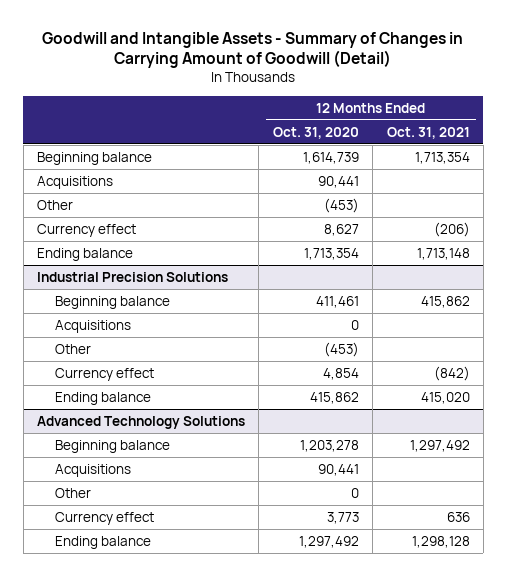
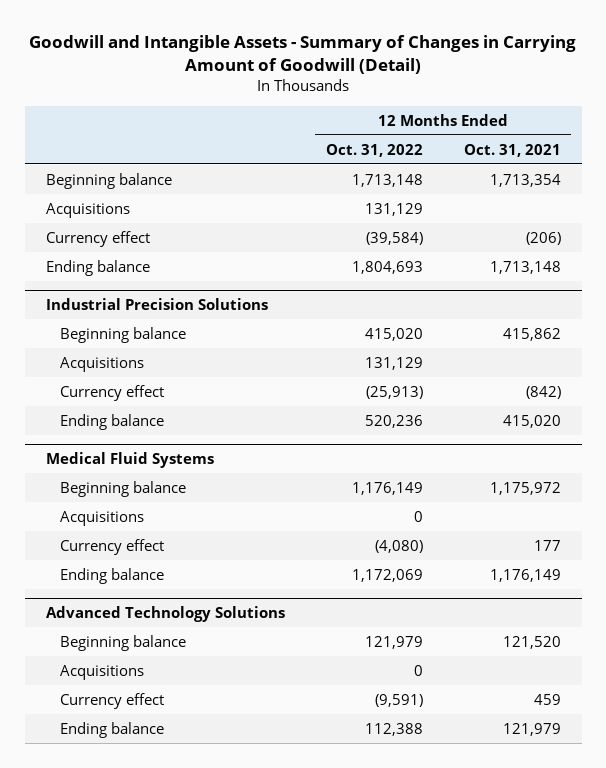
[272,126,359,139] Oct. 31, 2020 -> none
none -> [325,143,423,157] Oct. 31, 2022
[37,199,74,210] Other -> none
[54,343,91,354] Other -> none
none -> [45,451,214,468] Medical Fluid Systems
none -> [60,480,187,497] Beginning balance
none -> [60,510,145,526] Acquisitions
none -> [60,538,165,555] Currency effect
none -> [60,567,165,584] Ending balance
[409,439,470,452] 1,297,492 -> [502,635,561,649] 121,520
[54,487,91,498] Other -> none
[446,511,470,522] 636 -> [533,693,561,705] 459
[411,535,470,548] 1,298,128 -> [502,722,561,736] 121,979

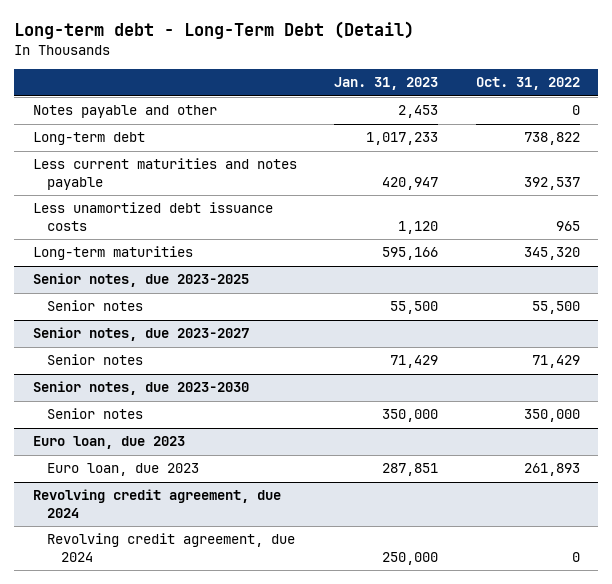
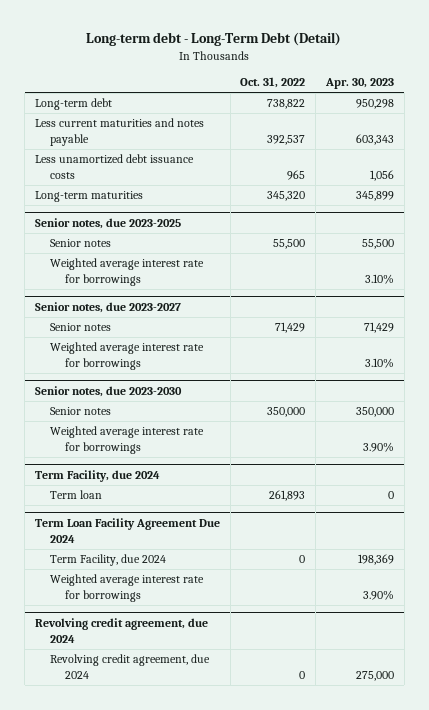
[334,77,439,91] Jan. 31, 2023 -> none
none -> [325,78,395,90] Apr. 30, 2023
[32,105,217,119] Notes payable and other -> none
none -> [50,258,205,286] Weighted average interest rate for borrowings
none -> [50,342,205,370] Weighted average interest rate for borrowings
none -> [50,426,205,454] Weighted average interest rate for borrowings
[32,436,185,450] Euro loan, due 2023 -> [34,470,160,483] Term Facility, due 2024
[46,463,199,477] Euro loan, due 2023 -> [50,490,103,500] Term loan
none -> [34,518,220,543] Term Loan Facility Agreement Due 2024
none -> [50,554,167,567] Term Facility, due 2024
none -> [50,574,205,602] Weighted average interest rate for borrowings

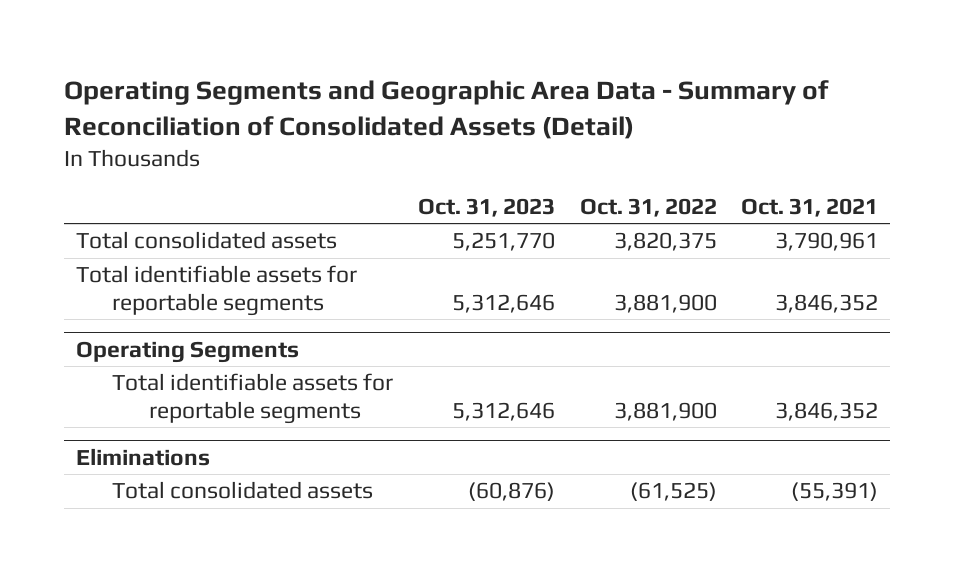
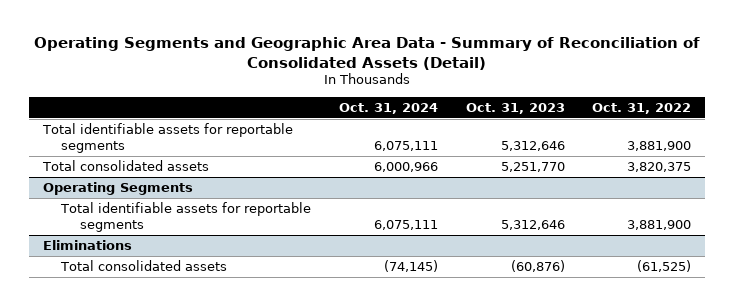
[741,197,879,217] Oct. 31, 2021 -> none
none -> [339,102,439,114] Oct. 31, 2024
[75,231,337,250] Total consolidated assets -> [41,159,209,171] Total consolidated assets

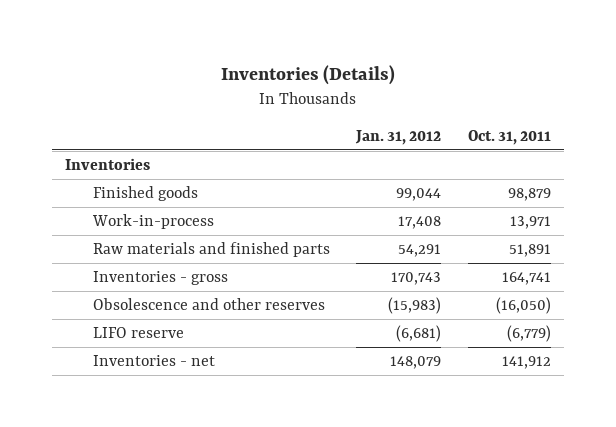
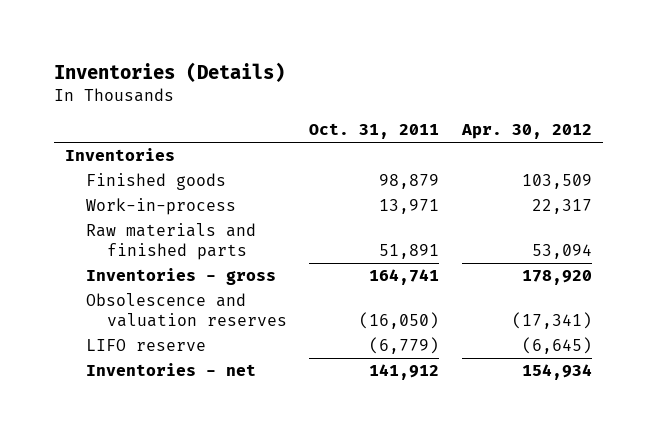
[355,130,442,146] Jan. 31, 2012 -> none
none -> [460,124,592,140] Apr. 30, 2012
[92,297,325,310] Obsolescence and other reserves -> [86,293,288,328] Obsolescence and valuation reserves

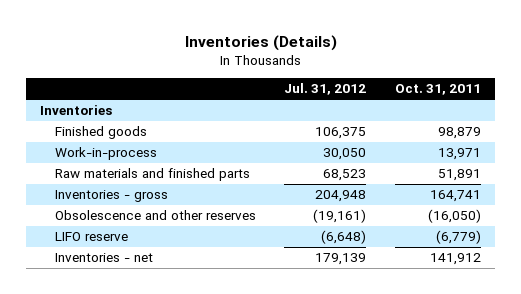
[460,124,592,140] Apr. 30, 2012 -> none
none -> [284,83,367,96] Jul. 31, 2012
[86,293,288,328] Obsolescence and valuation reserves -> [54,210,256,221] Obsolescence and other reserves

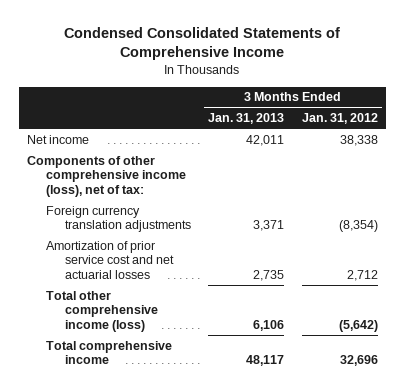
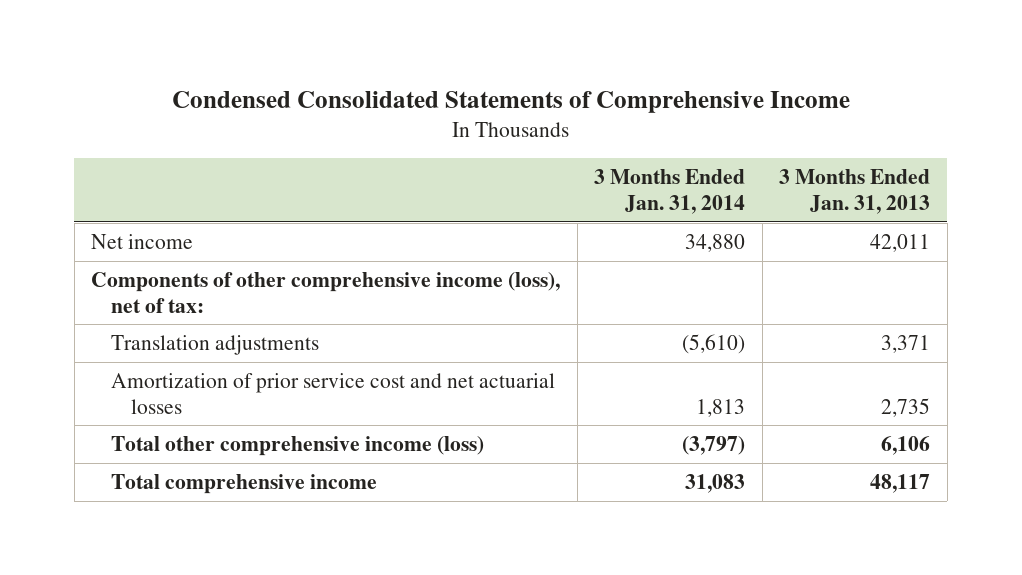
[301,113,378,125] Jan. 31, 2012 -> none
none -> [594,169,746,214] 3 Months Ended Jan. 31, 2014
[46,205,191,233] Foreign currency translation adjustments -> [111,334,320,355] Translation adjustments

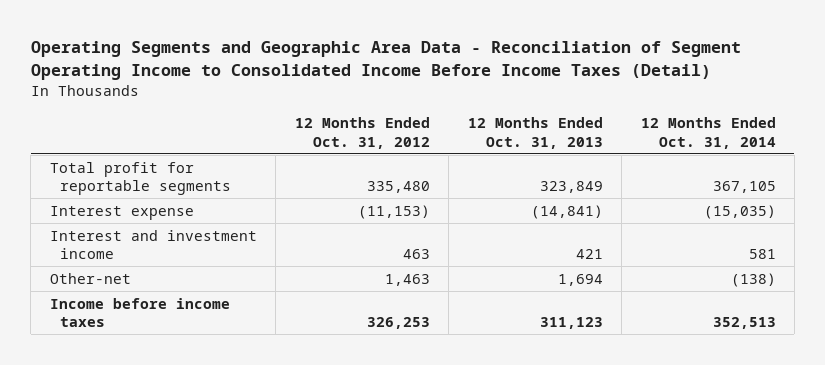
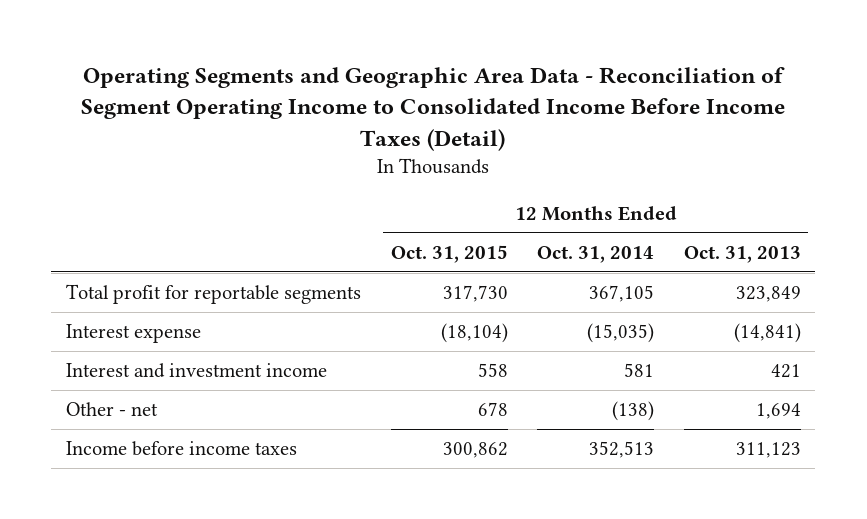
[294,116,430,149] 12 Months Ended Oct. 31, 2012 -> none
none -> [390,244,508,263] Oct. 31, 2015
[49,272,131,284] Other-net -> [66,402,159,417] Other - net

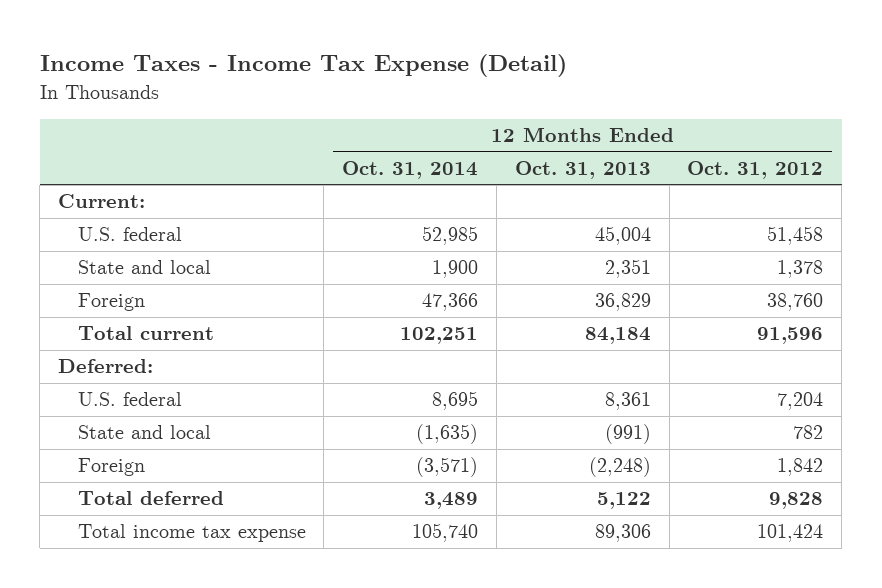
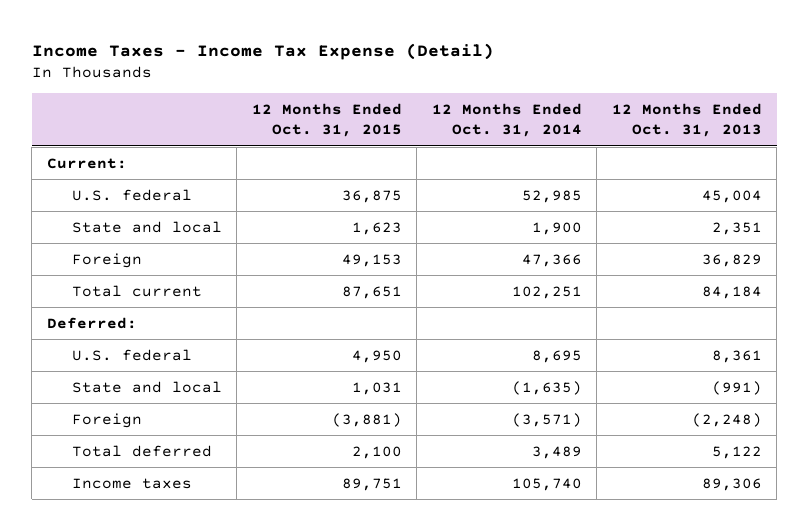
[687,160,824,179] Oct. 31, 2012 -> none
none -> [251,102,402,138] 12 Months Ended Oct. 31, 2015
[77,524,306,543] Total income tax expense -> [71,477,192,489] Income taxes

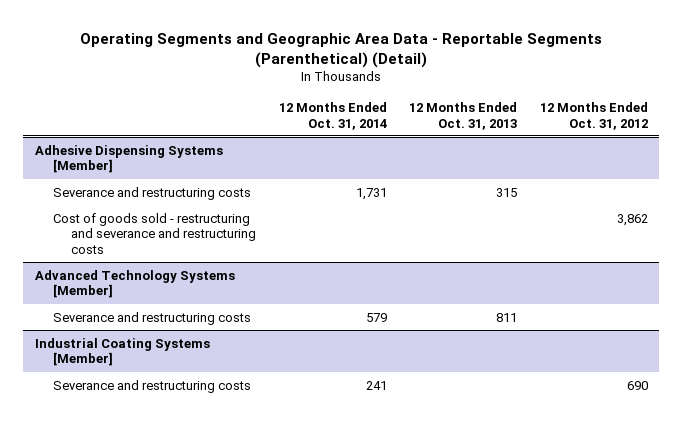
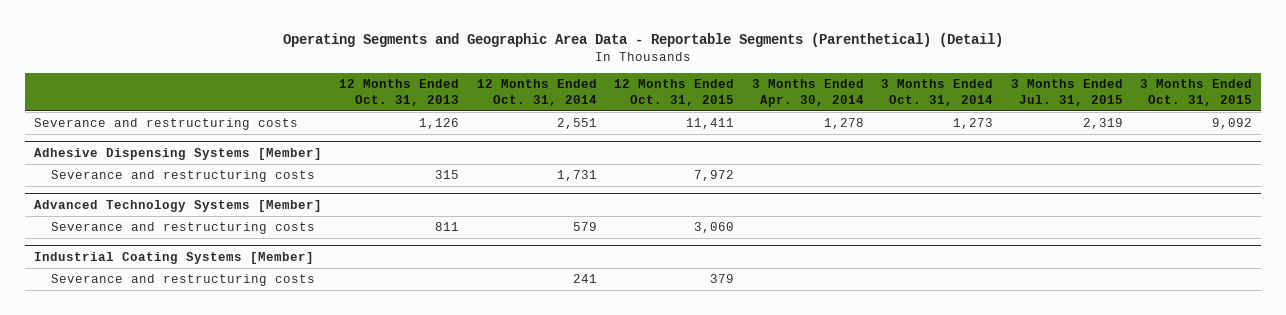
[539,101,648,130] 12 Months Ended Oct. 31, 2012 -> none
none -> [614,79,735,106] 12 Months Ended Oct. 31, 2015
none -> [751,79,864,107] 3 Months Ended Apr. 30, 2014
none -> [881,79,994,106] 3 Months Ended Oct. 31, 2014
none -> [1010,79,1123,106] 3 Months Ended Jul. 31, 2015
none -> [1139,79,1252,106] 3 Months Ended Oct. 31, 2015
none -> [33,118,298,131] Severance and restructuring costs
[52,212,256,254] Cost of goods sold - restructuring and severance and restructuring costs -> none

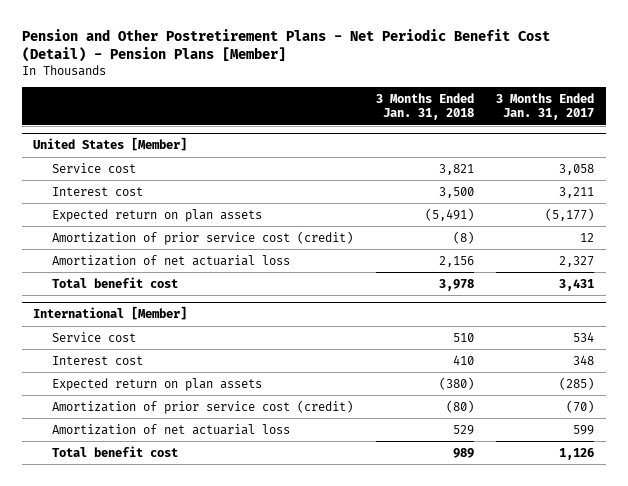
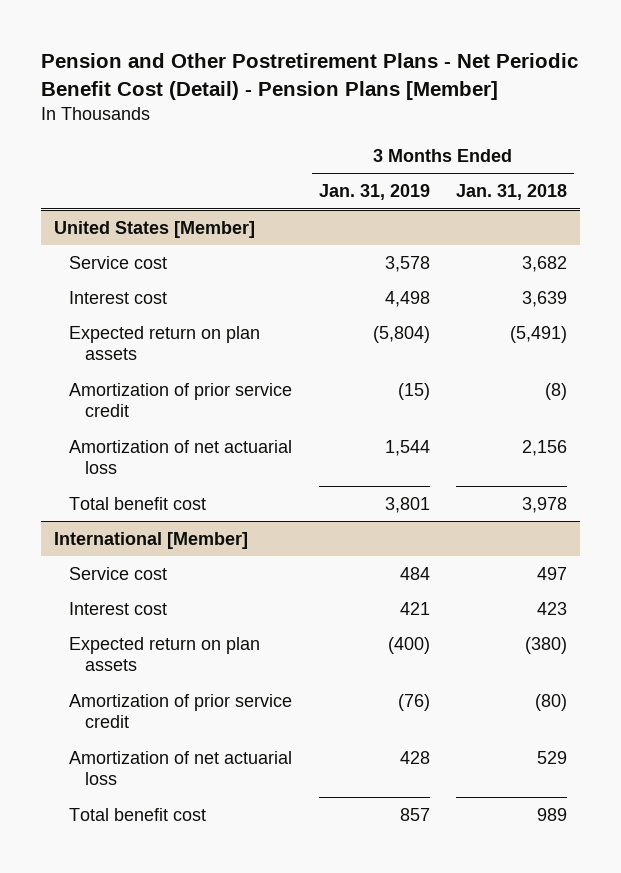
[496,92,595,120] 3 Months Ended Jan. 31, 2017 -> none
none -> [318,184,430,201] Jan. 31, 2019
[438,163,474,175] 3,821 -> [522,255,568,272] 3,682
[438,186,474,198] 3,500 -> [522,290,568,307] 3,639
[52,230,354,245] Amortization of prior service cost (credit) -> [69,382,293,418] Amortization of prior service credit
[452,332,474,342] 510 -> [537,566,568,580] 497
[452,354,474,365] 410 -> [537,601,568,615] 423
[52,399,354,414] Amortization of prior service cost (credit) -> [69,693,293,729] Amortization of prior service credit

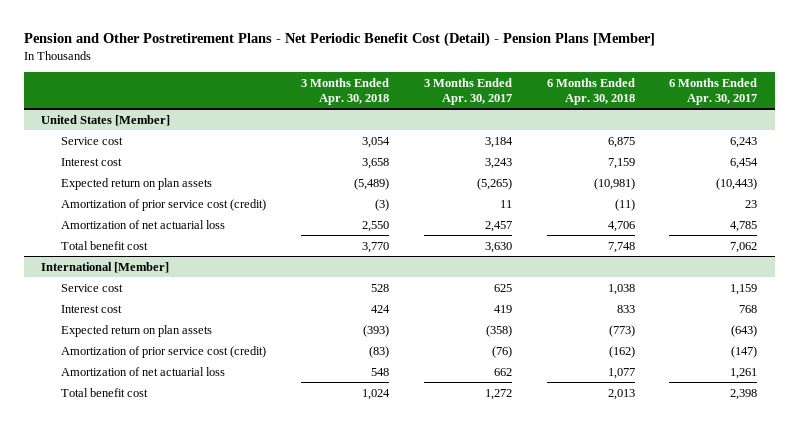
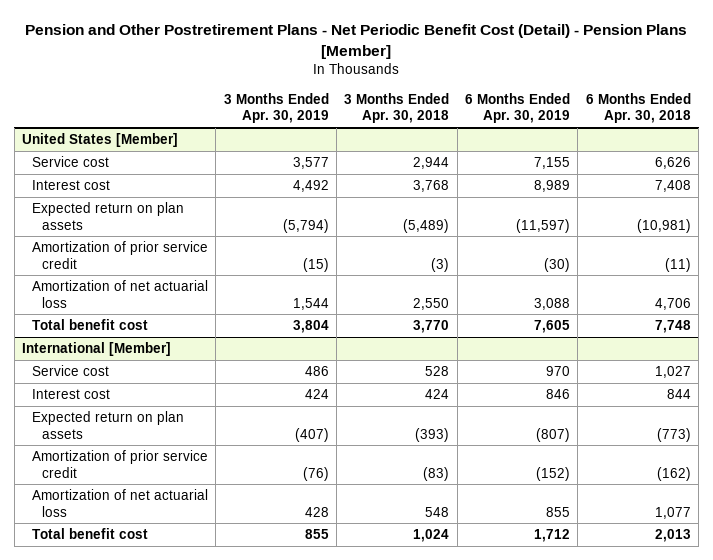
[423,77,512,105] 3 Months Ended Apr. 30, 2017 -> none
[669,77,758,105] 6 Months Ended Apr. 30, 2017 -> none
none -> [223,92,329,124] 3 Months Ended Apr. 30, 2019
none -> [465,92,571,124] 6 Months Ended Apr. 30, 2019
[361,136,390,148] 3,054 -> [413,157,450,170] 2,944
[607,136,635,148] 6,875 -> [654,157,691,170] 6,626
[361,157,389,169] 3,658 -> [413,180,450,193] 3,768
[607,157,635,169] 7,159 -> [654,180,691,193] 7,408
[60,198,266,211] Amortization of prior service cost (credit) -> [32,241,209,269] Amortization of prior service credit
[607,283,635,295] 1,038 -> [654,366,691,379] 1,027
[616,304,635,313] 833 -> [666,389,691,400] 844
[60,345,266,358] Amortization of prior service cost (credit) -> [32,450,209,478] Amortization of prior service credit

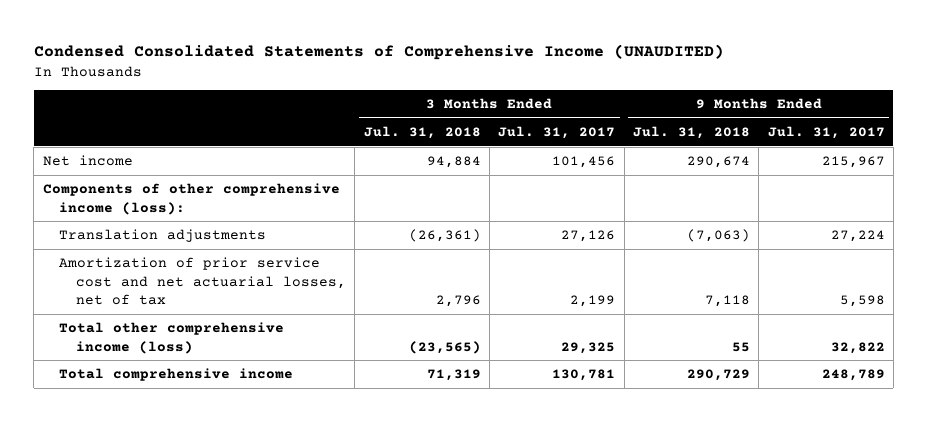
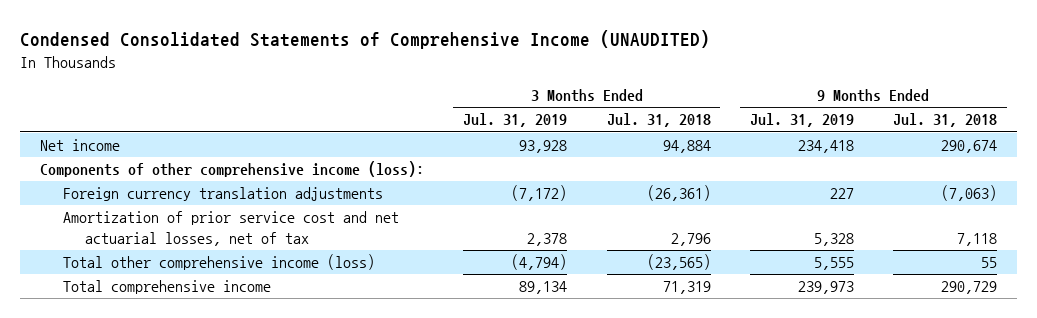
[498,126,616,140] Jul. 31, 2017 -> none
[767,126,885,140] Jul. 31, 2017 -> none
none -> [463,113,568,128] Jul. 31, 2019
none -> [749,113,854,128] Jul. 31, 2019
[59,229,267,243] Translation adjustments -> [62,187,383,202] Foreign currency translation adjustments

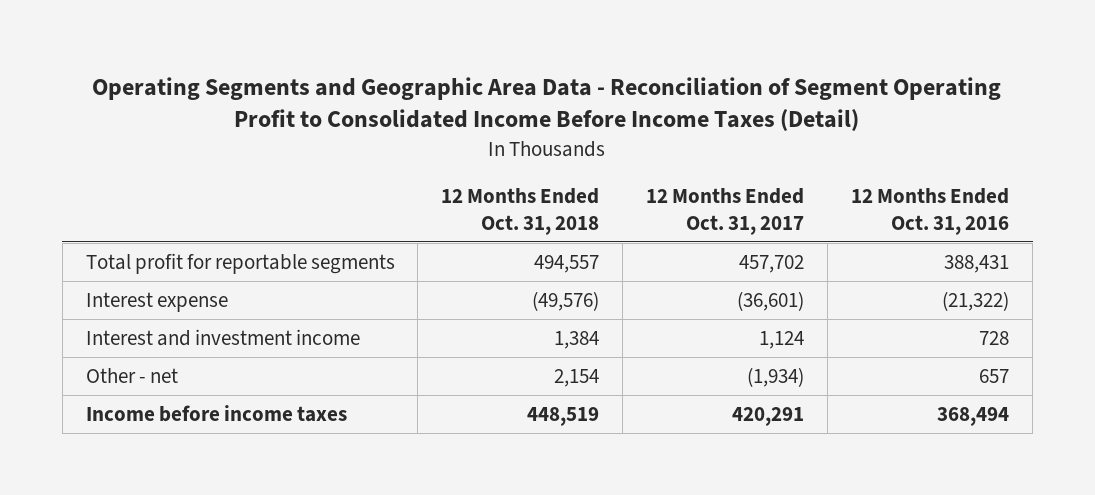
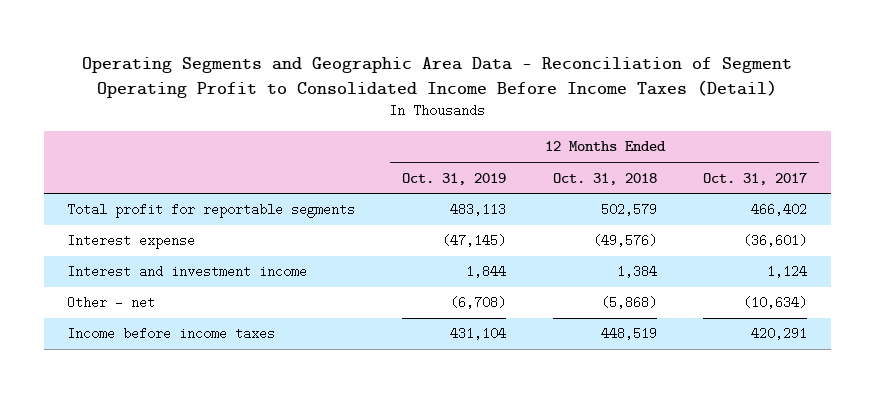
[851,188,1010,235] 12 Months Ended Oct. 31, 2016 -> none
none -> [402,172,507,185] Oct. 31, 2019
[534,255,600,274] 494,557 -> [600,203,657,217] 502,579
[739,255,805,274] 457,702 -> [751,203,808,217] 466,402
[554,369,600,388] 2,154 -> [600,296,657,310] (5,868)
[747,367,805,388] (1,934) -> [743,296,808,310] (10,634)

